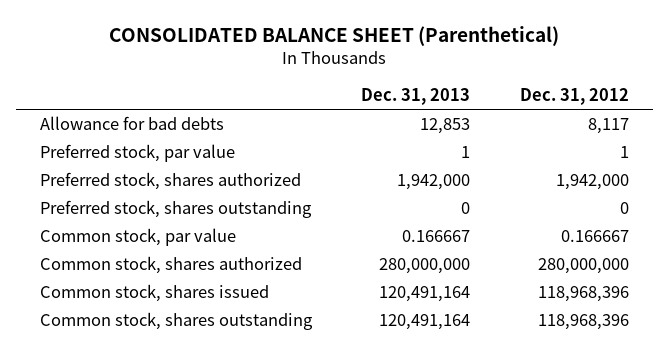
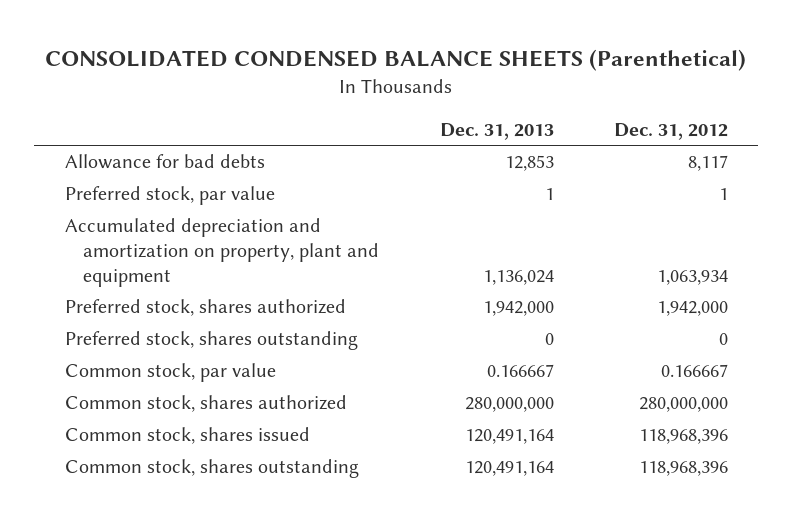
[109,25,560,46] CONSOLIDATED BALANCE SHEET (Parenthetical) -> [45,48,747,71] CONSOLIDATED CONDENSED BALANCE SHEETS (Parenthetical)
none -> [64,218,380,287] Accumulated depreciation and amortization on property, plant and equipment

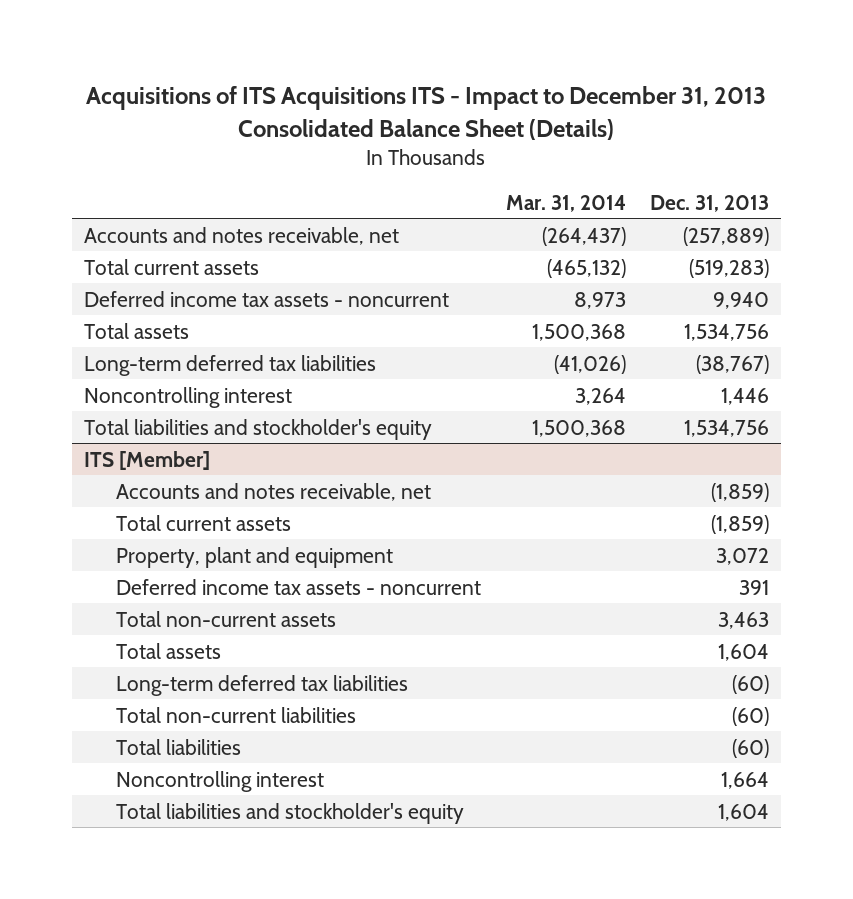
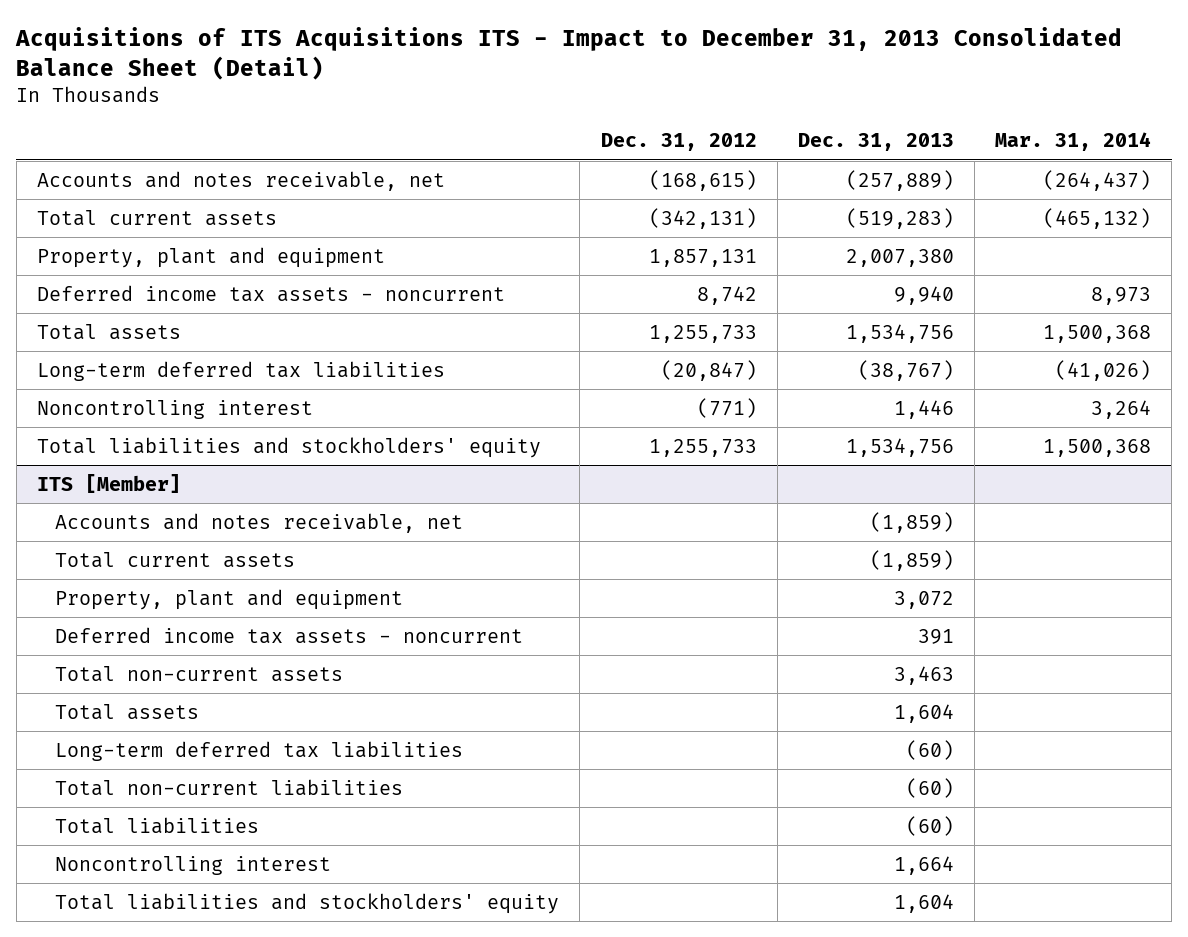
[86,86,767,140] Acquisitions of ITS Acquisitions ITS - Impact to December 31, 2013 Consolidated Balance Sheet (Details) -> [15,27,1123,80] Acquisitions of ITS Acquisitions ITS - Impact to December 31, 2013 Consolidated Balance Sheet (Detail)
none -> [600,133,757,152] Dec. 31, 2012
none -> [36,246,385,268] Property, plant and equipment
[83,418,432,440] Total liabilities and stockholder's equity -> [36,436,541,458] Total liabilities and stockholders' equity
[116,802,465,824] Total liabilities and stockholder's equity -> [55,892,560,914] Total liabilities and stockholders' equity

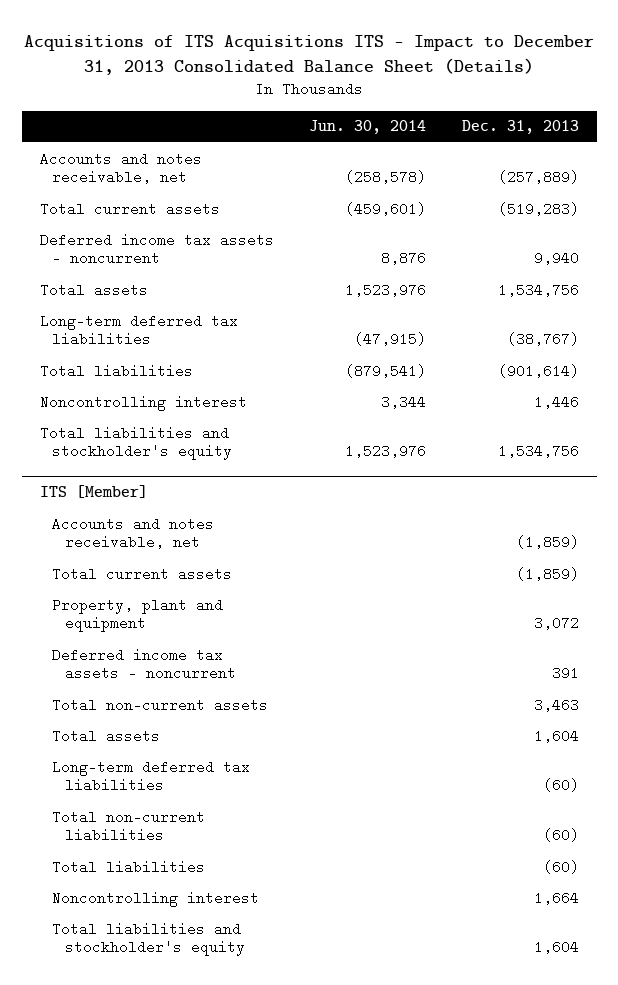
[15,27,1123,80] Acquisitions of ITS Acquisitions ITS - Impact to December 31, 2013 Consolidated Balance Sheet (Detail) -> [24,35,595,76] Acquisitions of ITS Acquisitions ITS - Impact to December 31, 2013 Consolidated Balance Sheet (Details)
[600,133,757,152] Dec. 31, 2012 -> none
[994,132,1151,152] Mar. 31, 2014 -> none
none -> [309,120,427,135] Jun. 30, 2014
[36,246,385,268] Property, plant and equipment -> none
none -> [39,363,193,378] Total liabilities
[36,436,541,458] Total liabilities and stockholders' equity -> [39,425,233,461] Total liabilities and stockholder's equity
[55,892,560,914] Total liabilities and stockholders' equity -> [52,921,245,957] Total liabilities and stockholder's equity

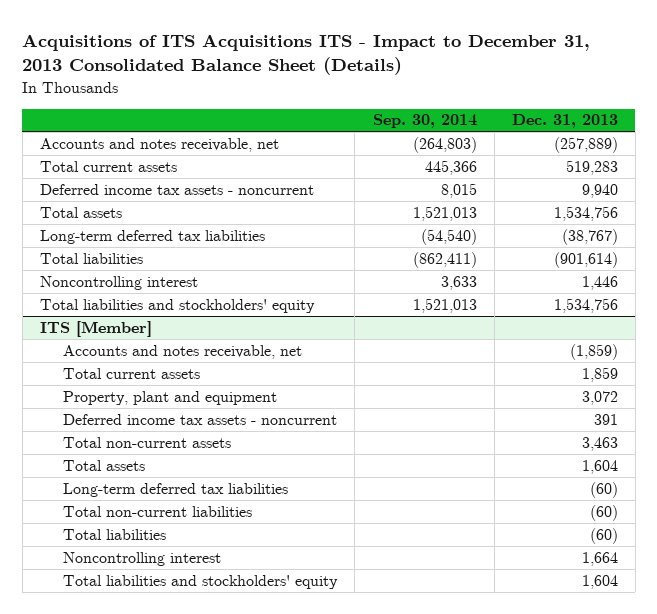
[309,120,427,135] Jun. 30, 2014 -> none
none -> [372,114,477,129] Sep. 30, 2014
[497,201,579,216] (519,283) -> [565,159,618,175] 519,283
[39,425,233,461] Total liabilities and stockholder's equity -> [39,298,315,313] Total liabilities and stockholders' equity
[515,566,579,581] (1,859) -> [581,366,618,382] 1,859
[52,921,245,957] Total liabilities and stockholder's equity -> [63,574,339,589] Total liabilities and stockholders' equity

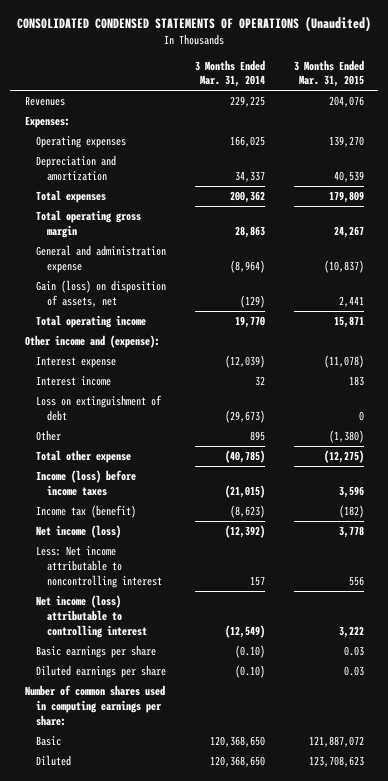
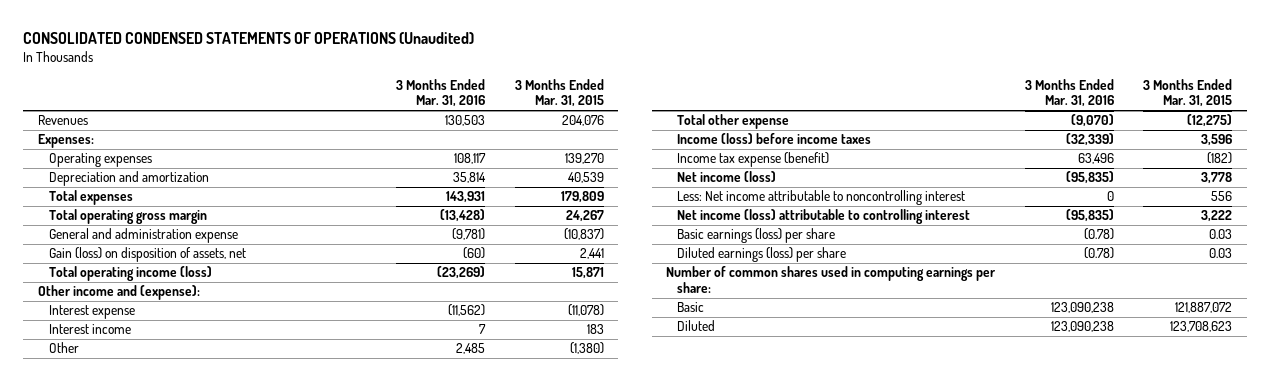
[194,59,265,88] 3 Months Ended Mar. 31, 2014 -> none
none -> [396,78,486,108] 3 Months Ended Mar. 31, 2016
[35,315,146,329] Total operating income -> [48,266,212,282] Total operating income (loss)
[35,395,162,421] Loss on extinguishment of debt -> none
[35,505,136,519] Income tax (benefit) -> [677,152,830,168] Income tax expense (benefit)
[35,645,156,659] Basic earnings per share -> [677,228,836,244] Basic earnings (loss) per share
[35,665,166,679] Diluted earnings per share -> [677,247,847,263] Diluted earnings (loss) per share

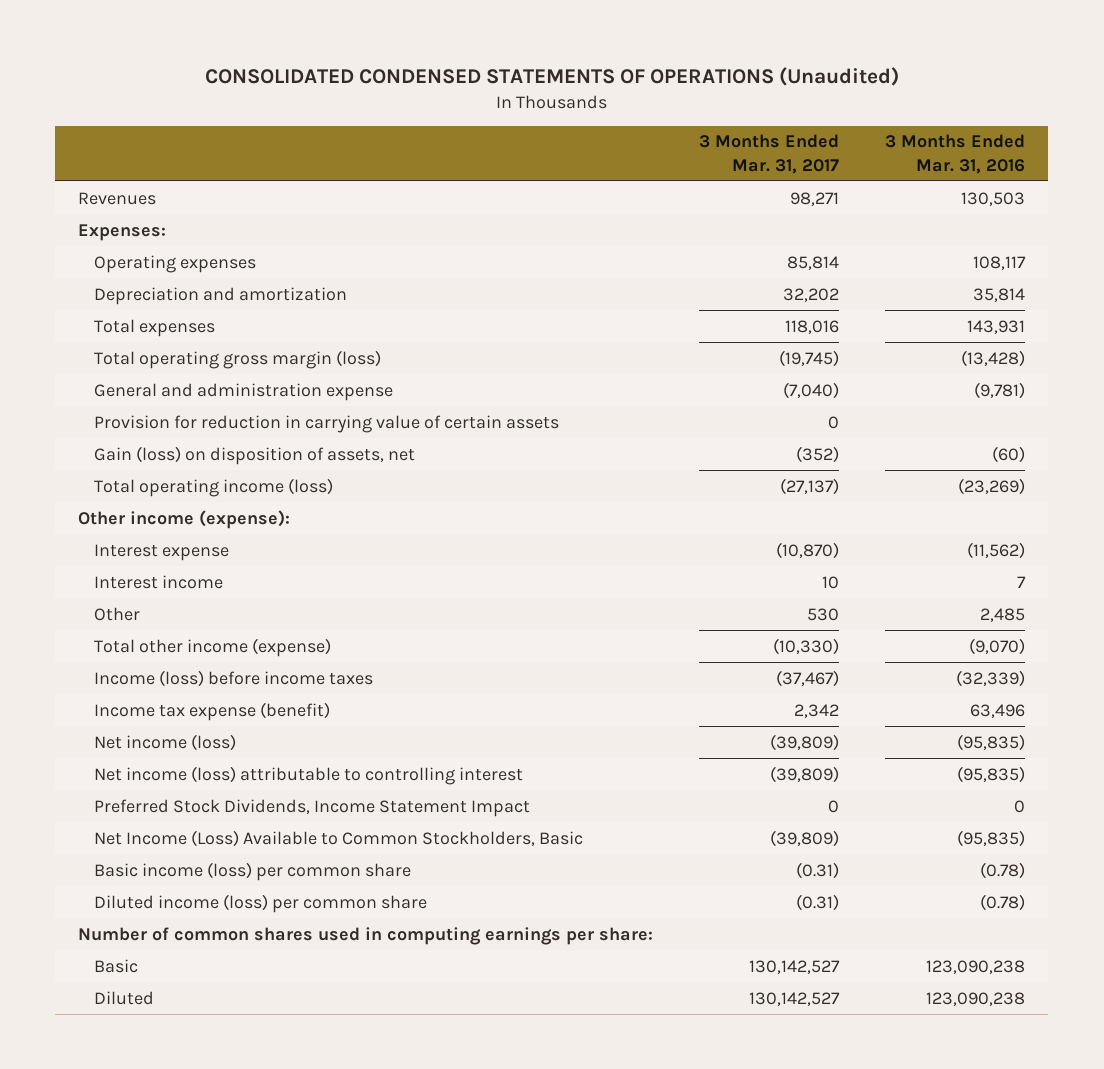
[514,78,604,108] 3 Months Ended Mar. 31, 2015 -> none
none -> [699,134,840,174] 3 Months Ended Mar. 31, 2017
[48,209,207,225] Total operating gross margin -> [93,349,381,369] Total operating gross margin (loss)
none -> [93,414,559,433] Provision for reduction in carrying value of certain assets
[37,285,200,301] Other income and (expense): -> [78,509,291,529] Other income (expense):
[677,114,790,130] Total other expense -> [93,637,331,657] Total other income (expense)
[677,190,966,206] Less: Net income attributable to noncontrolling interest -> none
none -> [93,798,530,817] Preferred Stock Dividends, Income Statement Impact
none -> [93,829,583,847] Net Income (Loss) Available to Common Stockholders, Basic
[677,228,836,244] Basic earnings (loss) per share -> [93,861,411,881] Basic income (loss) per common share
[677,247,847,263] Diluted earnings (loss) per share -> [93,893,427,913] Diluted income (loss) per common share

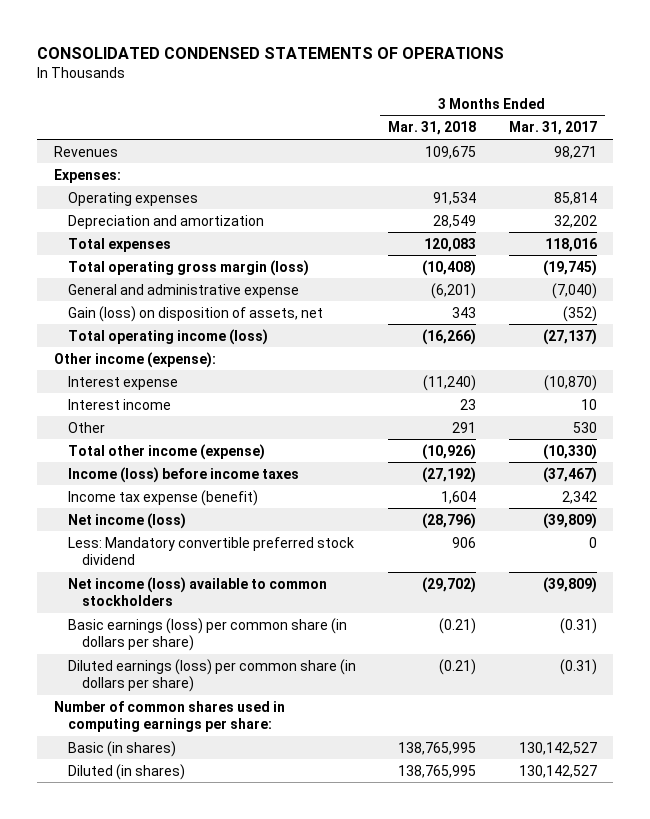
[204,67,899,87] CONSOLIDATED CONDENSED STATEMENTS OF OPERATIONS (Unaudited) -> [37,47,505,60] CONSOLIDATED CONDENSED STATEMENTS OF OPERATIONS
[885,134,1026,174] 3 Months Ended Mar. 31, 2016 -> none
none -> [388,121,477,136] Mar. 31, 2018
[93,414,559,433] Provision for reduction in carrying value of certain assets -> none
[93,382,393,401] General and administration expense -> [67,283,299,298] General and administrative expense
[93,765,523,785] Net income (loss) attributable to controlling interest -> none
[93,798,530,817] Preferred Stock Dividends, Income Statement Impact -> none
none -> [67,536,354,566] Less: Mandatory convertible preferred stock dividend
[93,829,583,847] Net Income (Loss) Available to Common Stockholders, Basic -> [67,576,327,607] Net income (loss) available to common stockholders
[93,861,411,881] Basic income (loss) per common share -> [67,617,347,652] Basic earnings (loss) per common share (in dollars per share)
[93,893,427,913] Diluted income (loss) per common share -> [67,658,356,693] Diluted earnings (loss) per common share (in dollars per share)
[93,958,138,973] Basic -> [67,740,176,757] Basic (in shares)
[93,990,154,1005] Diluted -> [67,763,185,780] Diluted (in shares)

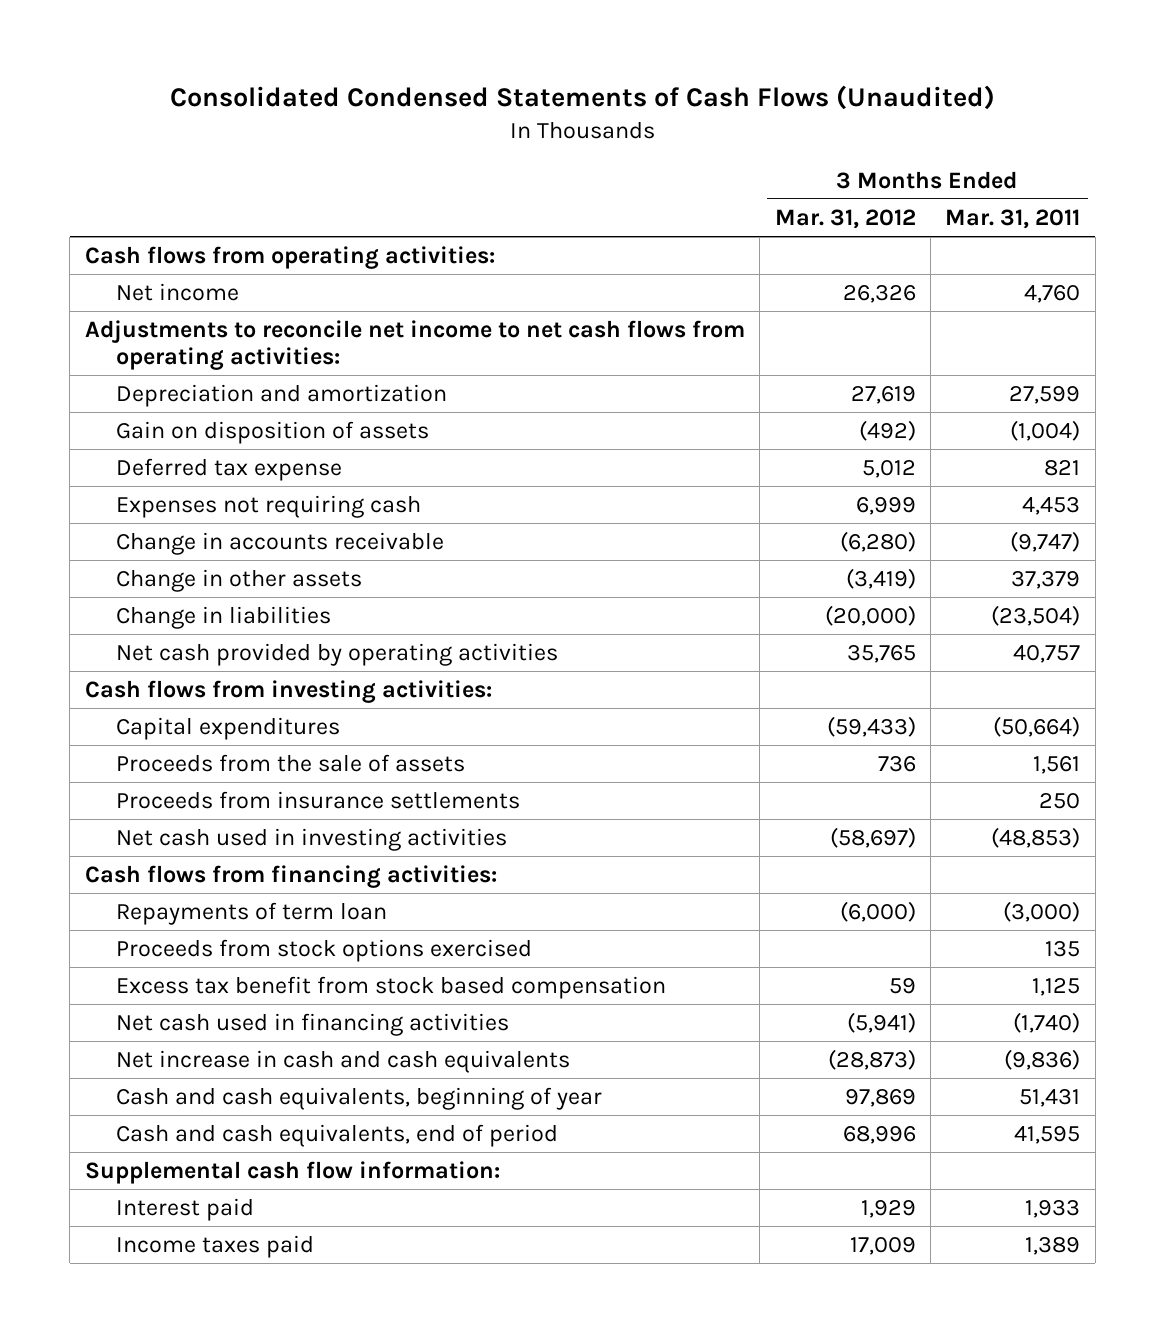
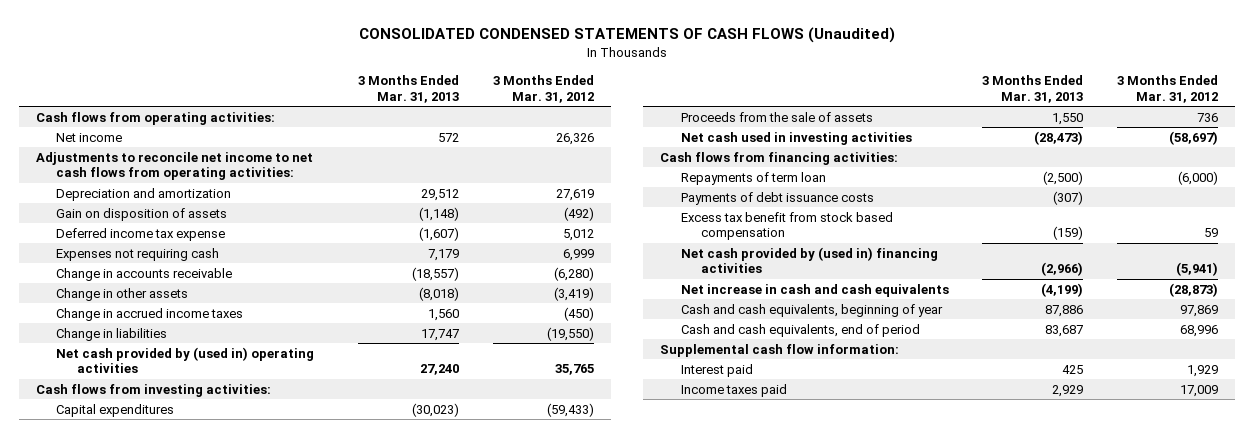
[169,85,995,111] Consolidated Condensed Statements of Cash Flows (Unaudited) -> [359,27,896,44] CONSOLIDATED CONDENSED STATEMENTS OF CASH FLOWS (Unaudited)
[945,208,1081,229] Mar. 31, 2011 -> none
none -> [358,74,460,103] 3 Months Ended Mar. 31, 2013
[116,458,343,482] Deferred tax expense -> [56,227,226,241] Deferred income tax expense
none -> [56,307,244,321] Change in accrued income taxes
[824,605,916,627] (20,000) -> [546,326,594,341] (19,550)
[116,643,559,667] Net cash provided by operating activities -> [56,346,315,374] Net cash provided by (used in) operating activities
[116,791,521,810] Proceeds from insurance settlements -> none
[116,939,533,963] Proceeds from stock options exercised -> none
none -> [680,191,874,205] Payments of debt issuance costs
[116,1013,510,1037] Net cash used in financing activities -> [680,246,938,274] Net cash provided by (used in) financing activities

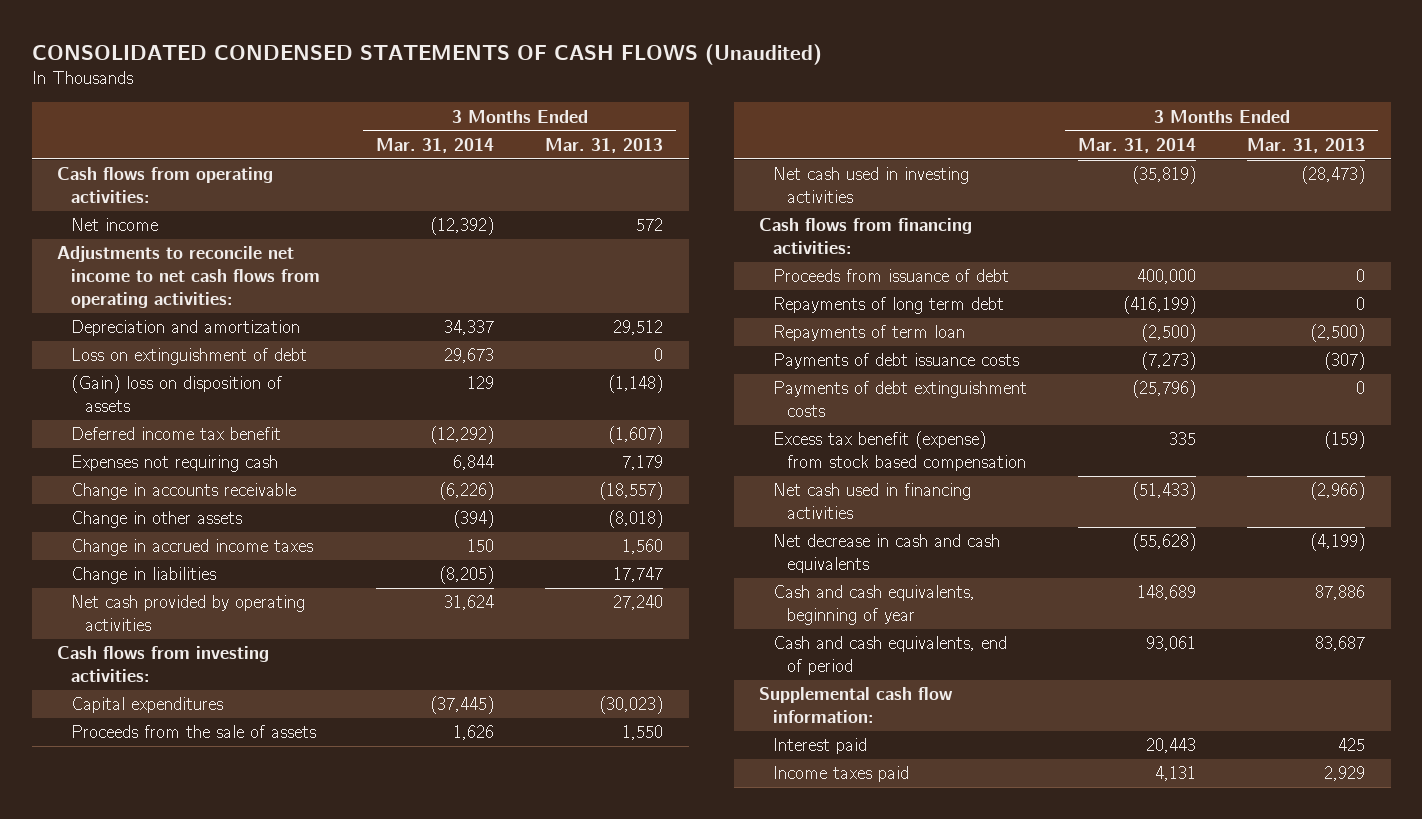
[492,74,594,103] 3 Months Ended Mar. 31, 2012 -> none
none -> [376,137,495,153] Mar. 31, 2014
none -> [71,348,308,366] Loss on extinguishment of debt
[56,207,228,221] Gain on disposition of assets -> [71,375,283,413] (Gain) loss on disposition of assets
[56,227,226,241] Deferred income tax expense -> [71,427,282,441] Deferred income tax benefit
[56,346,315,374] Net cash provided by (used in) operating activities -> [71,595,306,632] Net cash provided by operating activities
none -> [773,269,1010,283] Proceeds from issuance of debt
none -> [773,297,1005,315] Repayments of long term debt
none -> [773,381,1028,418] Payments of debt extinguishment costs
[680,211,893,241] Excess tax benefit from stock based compensation -> [773,431,1027,472] Excess tax benefit (expense) from stock based compensation
[680,246,938,274] Net cash provided by (used in) financing activities -> [773,483,972,520] Net cash used in financing activities
[680,283,949,297] Net increase in cash and cash equivalents -> [773,534,1001,574] Net decrease in cash and cash equivalents

